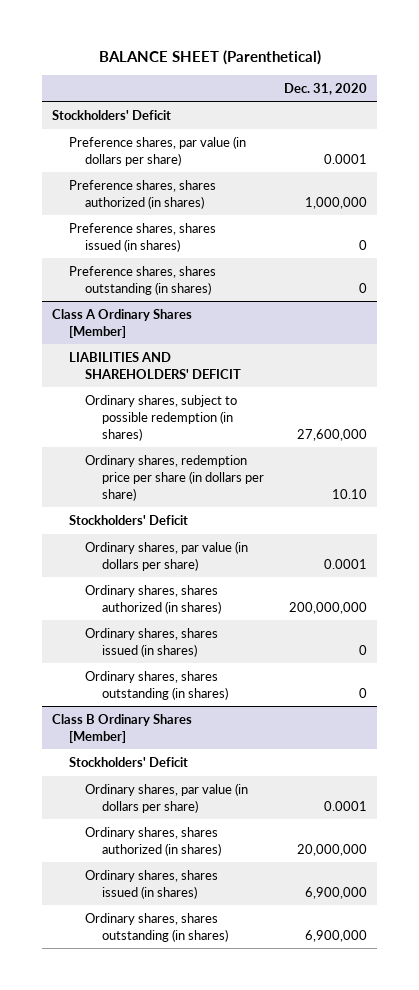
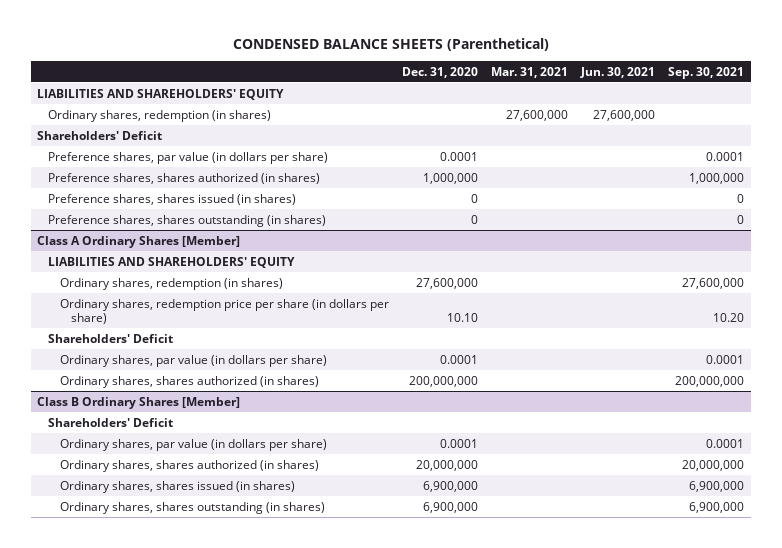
[98,49,321,65] BALANCE SHEET (Parenthetical) -> [232,38,549,52] CONDENSED BALANCE SHEETS (Parenthetical)
none -> [490,66,568,78] Mar. 31, 2021
none -> [580,66,656,78] Jun. 30, 2021
none -> [668,66,745,79] Sep. 30, 2021
none -> [37,88,285,100] LIABILITIES AND SHAREHOLDERS' EQUITY
none -> [48,109,272,122] Ordinary shares, redemption (in shares)
[51,109,171,120] Stockholders' Deficit -> [37,130,163,140] Shareholders' Deficit
[68,351,242,379] LIABILITIES AND SHAREHOLDERS' DEFICIT -> [48,256,296,268] LIABILITIES AND SHAREHOLDERS' EQUITY
[85,394,238,441] Ordinary shares, subject to possible redemption (in shares) -> [59,277,283,290] Ordinary shares, redemption (in shares)
[68,514,188,525] Stockholders' Deficit -> [48,333,174,343] Shareholders' Deficit
[85,627,219,657] Ordinary shares, shares issued (in shares) -> none
[85,670,229,700] Ordinary shares, shares outstanding (in shares) -> none
[68,756,188,767] Stockholders' Deficit -> [48,417,174,427] Shareholders' Deficit

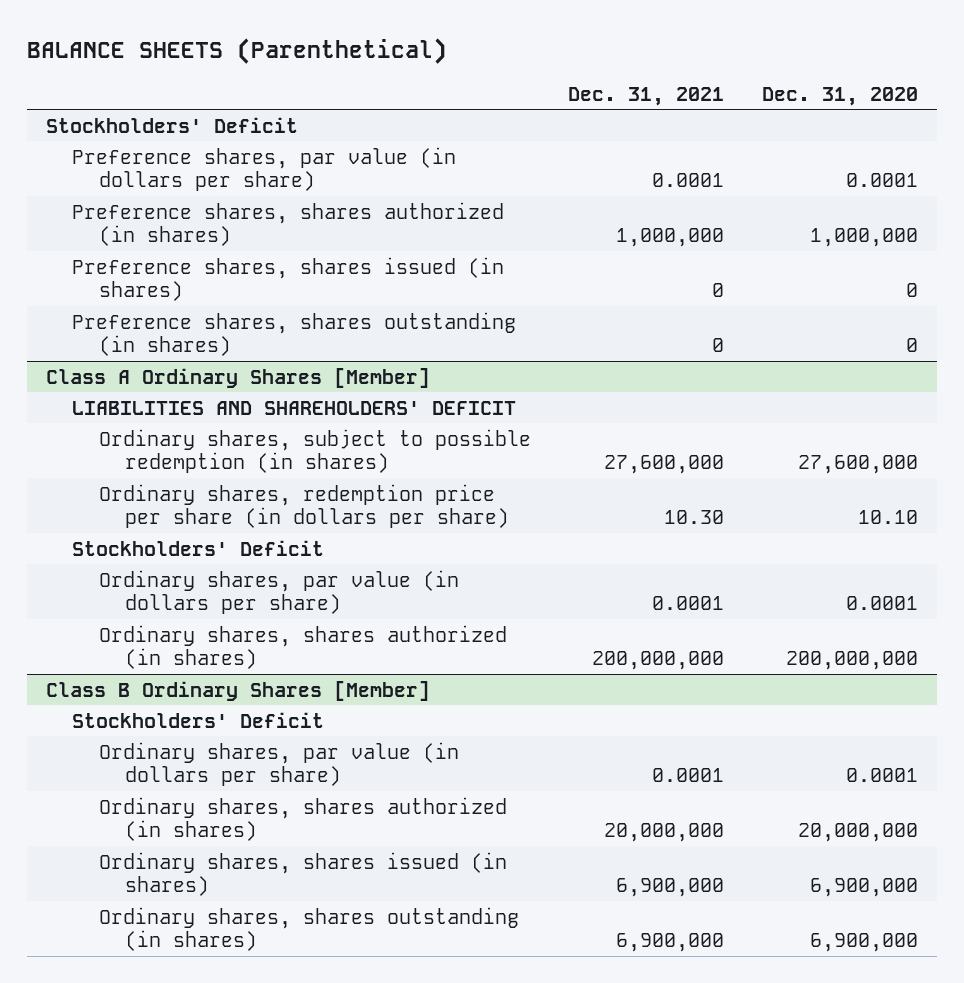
[232,38,549,52] CONDENSED BALANCE SHEETS (Parenthetical) -> [26,38,447,65] BALANCE SHEETS (Parenthetical)
[490,66,568,78] Mar. 31, 2021 -> none
[580,66,656,78] Jun. 30, 2021 -> none
[668,66,745,79] Sep. 30, 2021 -> none
none -> [568,87,725,107] Dec. 31, 2021
[37,88,285,100] LIABILITIES AND SHAREHOLDERS' EQUITY -> none
[48,109,272,122] Ordinary shares, redemption (in shares) -> none
[37,130,163,140] Shareholders' Deficit -> [45,116,298,133] Stockholders' Deficit
[48,256,296,268] LIABILITIES AND SHAREHOLDERS' EQUITY -> [72,400,517,415] LIABILITIES AND SHAREHOLDERS' DEFICIT
[59,277,283,290] Ordinary shares, redemption (in shares) -> [98,428,531,474] Ordinary shares, subject to possible redemption (in shares)
[48,333,174,343] Shareholders' Deficit -> [72,539,325,556] Stockholders' Deficit
[48,417,174,427] Shareholders' Deficit -> [72,711,325,728] Stockholders' Deficit

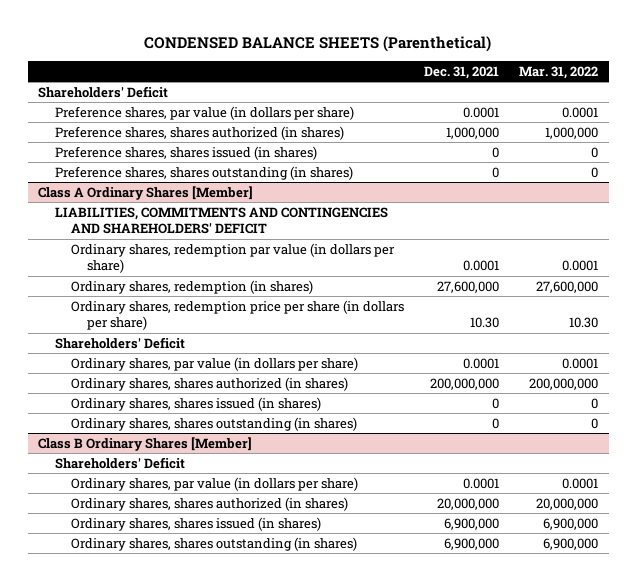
[26,38,447,65] BALANCE SHEETS (Parenthetical) -> [144,36,492,53] CONDENSED BALANCE SHEETS (Parenthetical)
[762,87,919,107] Dec. 31, 2020 -> none
none -> [519,65,599,79] Mar. 31, 2022
[45,116,298,133] Stockholders' Deficit -> [38,85,169,98] Shareholders' Deficit
[72,400,517,415] LIABILITIES AND SHAREHOLDERS' DEFICIT -> [54,206,388,235] LIABILITIES, COMMITMENTS AND CONTINGENCIES AND SHAREHOLDERS' DEFICIT
none -> [70,242,395,274] Ordinary shares, redemption par value (in dollars per share)
[98,428,531,474] Ordinary shares, subject to possible redemption (in shares) -> [70,279,313,294] Ordinary shares, redemption (in shares)
[72,539,325,556] Stockholders' Deficit -> [54,336,185,349] Shareholders' Deficit
none -> [70,396,321,411] Ordinary shares, shares issued (in shares)
none -> [70,416,357,431] Ordinary shares, shares outstanding (in shares)
[72,711,325,728] Stockholders' Deficit -> [54,456,185,469] Shareholders' Deficit

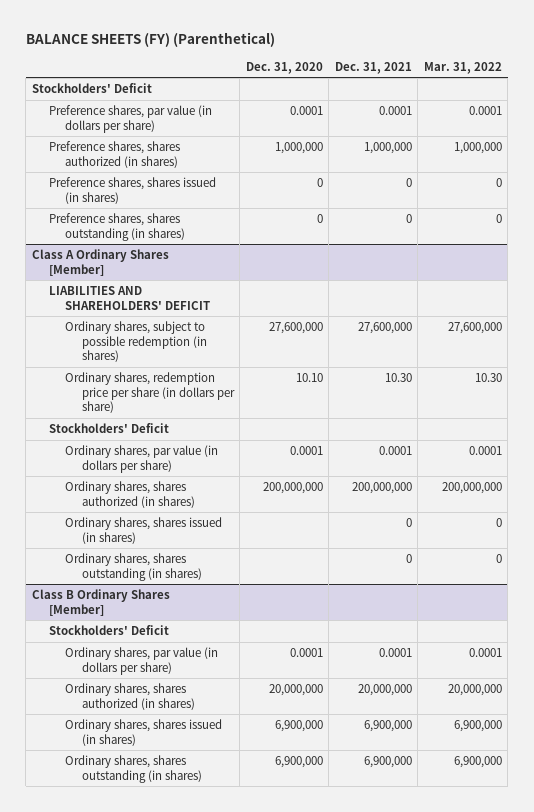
[144,36,492,53] CONDENSED BALANCE SHEETS (Parenthetical) -> [25,31,275,47] BALANCE SHEETS (FY) (Parenthetical)
none -> [245,61,323,74] Dec. 31, 2020
[38,85,169,98] Shareholders' Deficit -> [31,83,152,94] Stockholders' Deficit
[70,242,395,274] Ordinary shares, redemption par value (in dollars per share) -> none
[54,206,388,235] LIABILITIES, COMMITMENTS AND CONTINGENCIES AND SHAREHOLDERS' DEFICIT -> [48,286,211,310] LIABILITIES AND SHAREHOLDERS' DEFICIT
[70,279,313,294] Ordinary shares, redemption (in shares) -> [65,321,208,362] Ordinary shares, subject to possible redemption (in shares)
[54,336,185,349] Shareholders' Deficit -> [48,423,169,434] Stockholders' Deficit
[54,456,185,469] Shareholders' Deficit -> [48,625,169,636] Stockholders' Deficit

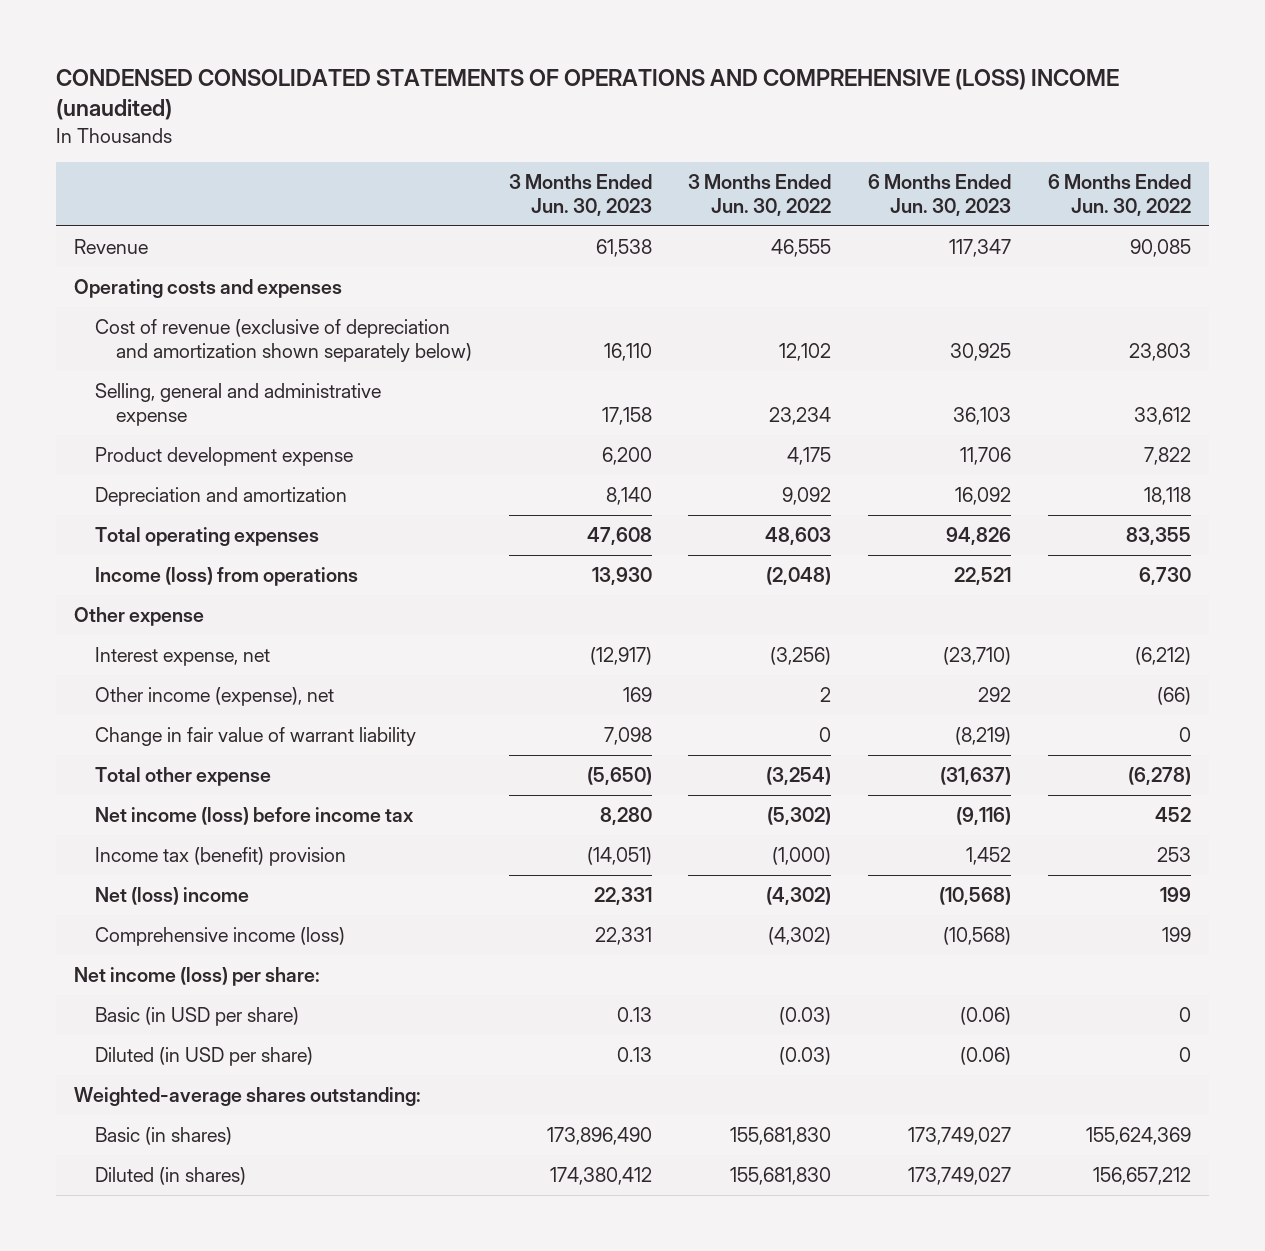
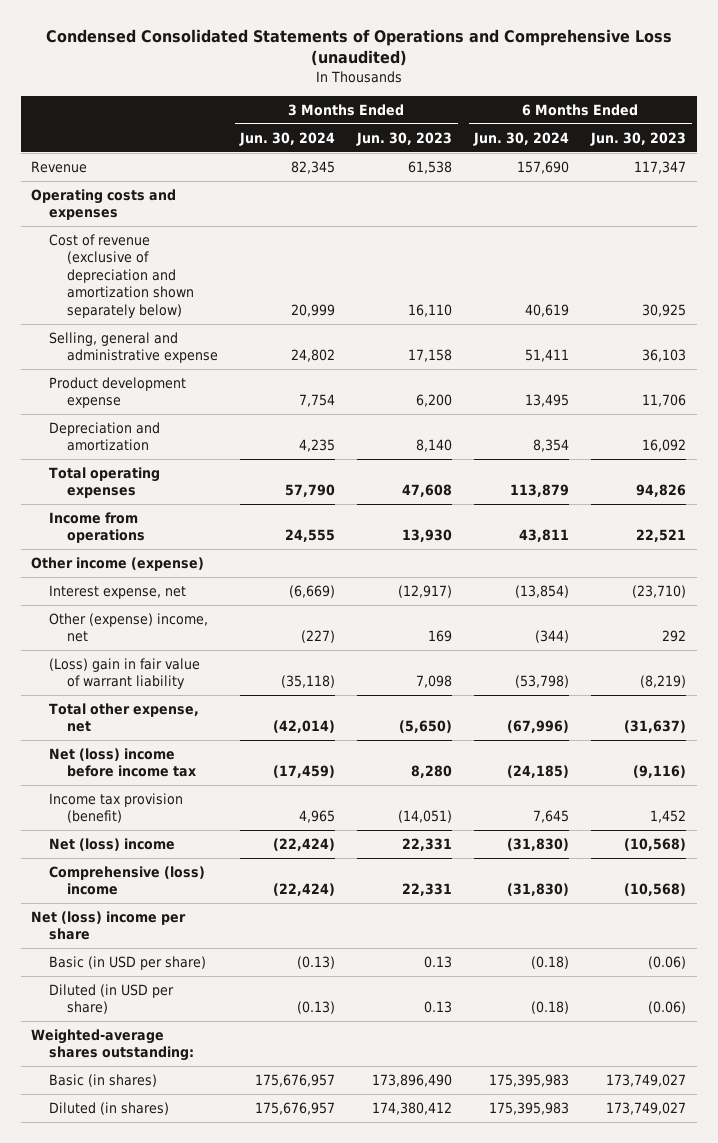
[55,68,1119,121] CONDENSED CONSOLIDATED STATEMENTS OF OPERATIONS AND COMPREHENSIVE (LOSS) INCOME (unaudited) -> [45,29,672,67] Condensed Consolidated Statements of Operations and Comprehensive Loss (unaudited)
[688,174,832,217] 3 Months Ended Jun. 30, 2022 -> none
[1047,174,1191,217] 6 Months Ended Jun. 30, 2022 -> none
none -> [239,131,336,146] Jun. 30, 2024
none -> [473,131,570,146] Jun. 30, 2024
[94,566,358,586] Income (loss) from operations -> [49,512,146,544] Income from operations
[73,606,204,626] Other expense -> [31,557,205,572] Other income (expense)
[94,686,334,706] Other income (expense), net -> [49,613,209,643] Other (expense) income, net
[94,726,416,746] Change in fair value of warrant liability -> [49,658,201,690] (Loss) gain in fair value of warrant liability
[94,766,271,786] Total other expense -> [49,703,200,733] Total other expense, net
[94,806,414,825] Net income (loss) before income tax -> [49,748,197,778] Net (loss) income before income tax
[94,846,346,866] Income tax (benefit) provision -> [49,793,184,824] Income tax provision (benefit)
[94,926,345,946] Comprehensive income (loss) -> [49,866,206,896] Comprehensive (loss) income
[73,966,320,986] Net income (loss) per share: -> [31,911,187,941] Net (loss) income per share

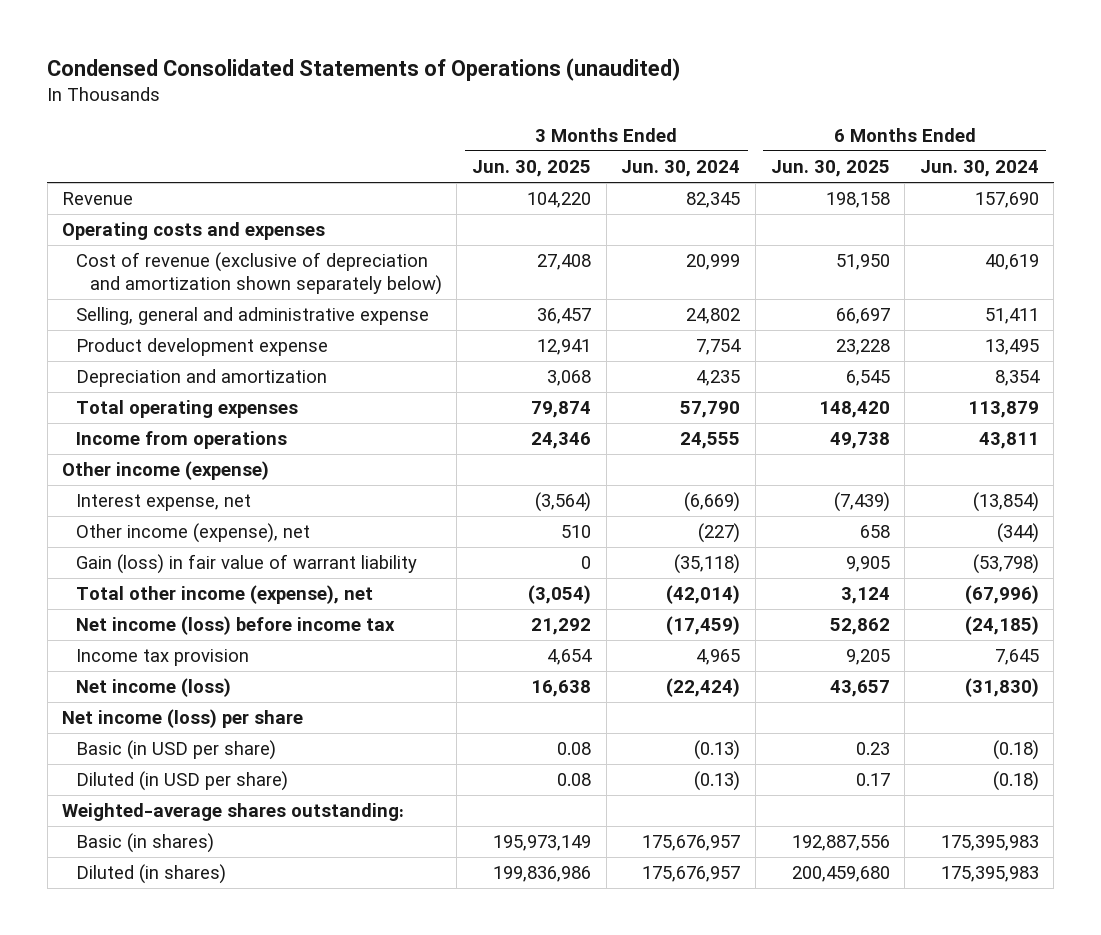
[45,29,672,67] Condensed Consolidated Statements of Operations and Comprehensive Loss (unaudited) -> [47,57,681,81] Condensed Consolidated Statements of Operations (unaudited)
[356,131,453,146] Jun. 30, 2023 -> none
[590,131,687,146] Jun. 30, 2023 -> none
none -> [472,159,592,177] Jun. 30, 2025
none -> [770,159,890,177] Jun. 30, 2025
[49,866,206,896] Comprehensive (loss) income -> none
[49,613,209,643] Other (expense) income, net -> [76,523,311,544] Other income (expense), net
[49,658,201,690] (Loss) gain in fair value of warrant liability -> [76,554,418,575] Gain (loss) in fair value of warrant liability
[49,703,200,733] Total other expense, net -> [76,585,374,605] Total other income (expense), net
[49,748,197,778] Net (loss) income before income tax -> [76,616,396,636] Net income (loss) before income tax
[49,793,184,824] Income tax provision (benefit) -> [76,649,250,667] Income tax provision
[49,838,176,852] Net (loss) income -> [76,678,232,698] Net income (loss)
[31,911,187,941] Net (loss) income per share -> [62,709,304,729] Net income (loss) per share

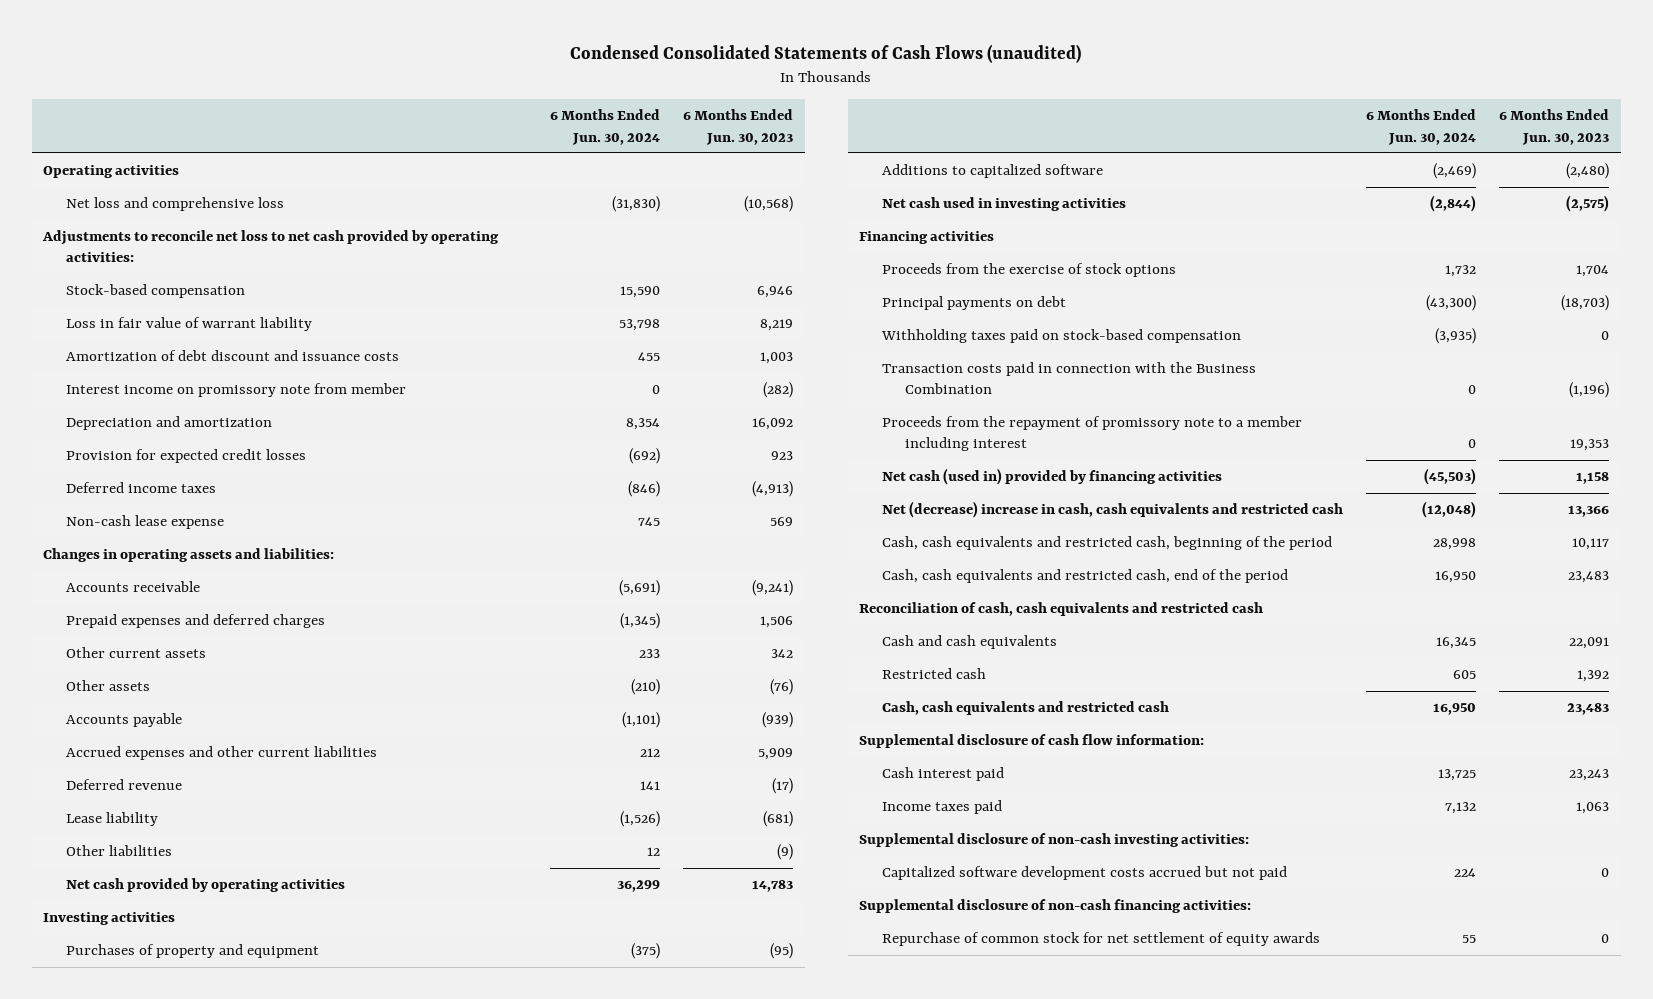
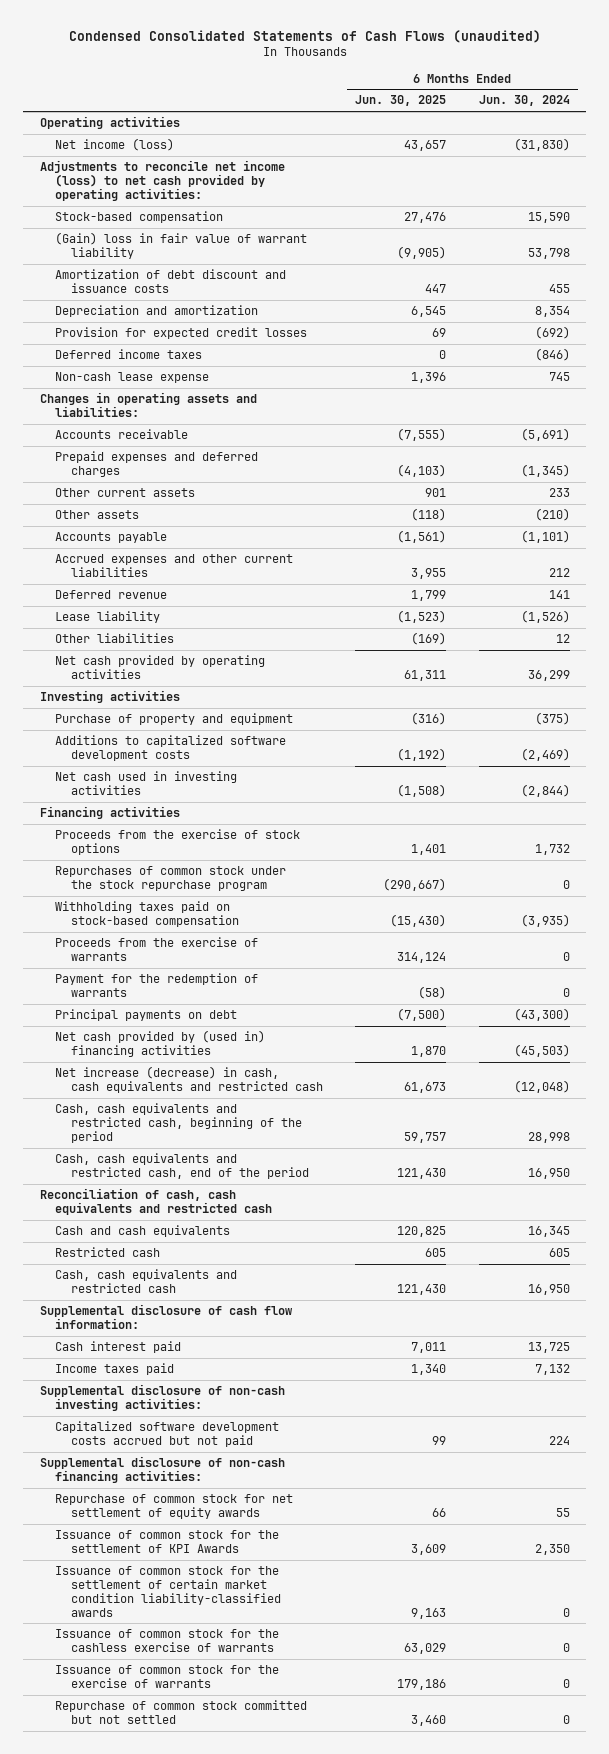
[683,109,794,145] 6 Months Ended Jun. 30, 2023 -> none
none -> [355,95,447,107] Jun. 30, 2025
[66,197,285,212] Net loss and comprehensive loss -> [55,138,175,152] Net income (loss)
[42,230,500,263] Adjustments to reconcile net loss to net cash provided by operating activities: -> [39,160,285,201] Adjustments to reconcile net income (loss) to net cash provided by operating activities:
[66,317,313,332] Loss in fair value of warrant liability -> [55,232,308,259] (Gain) loss in fair value of warrant liability
[66,383,407,398] Interest income on promissory note from member -> none
[66,944,320,959] Purchases of property and equipment -> [55,713,294,726] Purchase of property and equipment
[881,164,1103,179] Additions to capitalized software -> [55,735,287,761] Additions to capitalized software development costs
none -> [55,866,287,891] Repurchases of common stock under the stock repurchase program
[881,362,1256,395] Transaction costs paid in connection with the Business Combination -> none
[881,416,1302,452] Proceeds from the repayment of promissory note to a member including interest -> none
none -> [55,937,259,961] Proceeds from the exercise of warrants
none -> [55,973,259,997] Payment for the redemption of warrants
[881,296,1066,311] Principal payments on debt -> [55,1009,238,1022] Principal payments on debt
[881,468,1222,486] Net cash (used in) provided by financing activities -> [55,1030,266,1057] Net cash provided by (used in) financing activities
[881,501,1343,519] Net (decrease) increase in cash, cash equivalents and restricted cash -> [55,1066,323,1093] Net increase (decrease) in cash, cash equivalents and restricted cash
none -> [55,1530,280,1553] Issuance of common stock for the settlement of KPI Awards
none -> [55,1566,281,1617] Issuance of common stock for the settlement of certain market condition liability-classified awards
none -> [55,1629,280,1652] Issuance of common stock for the cashless exercise of warrants
none -> [55,1665,280,1688] Issuance of common stock for the exercise of warrants
none -> [55,1700,308,1724] Repurchase of common stock committed but not settled

